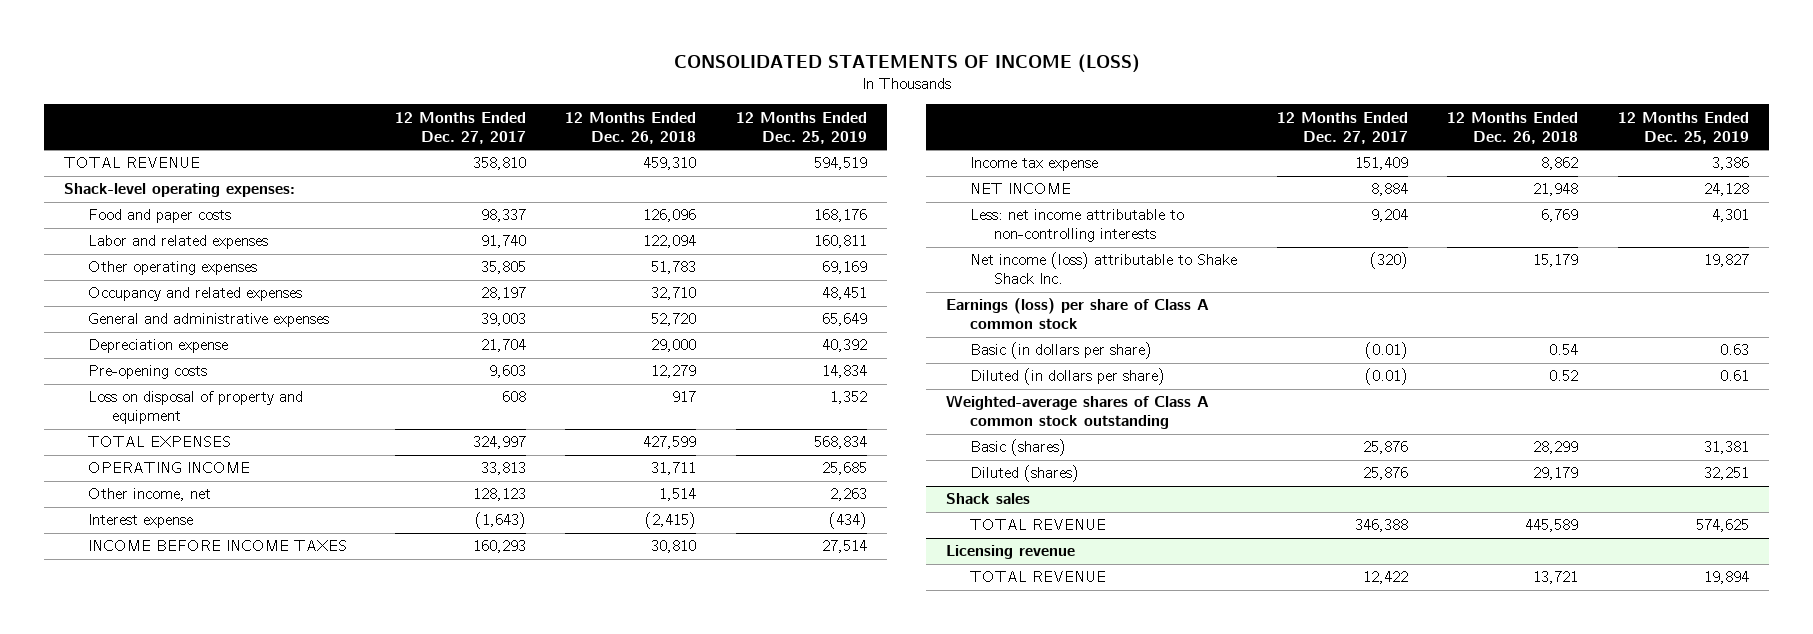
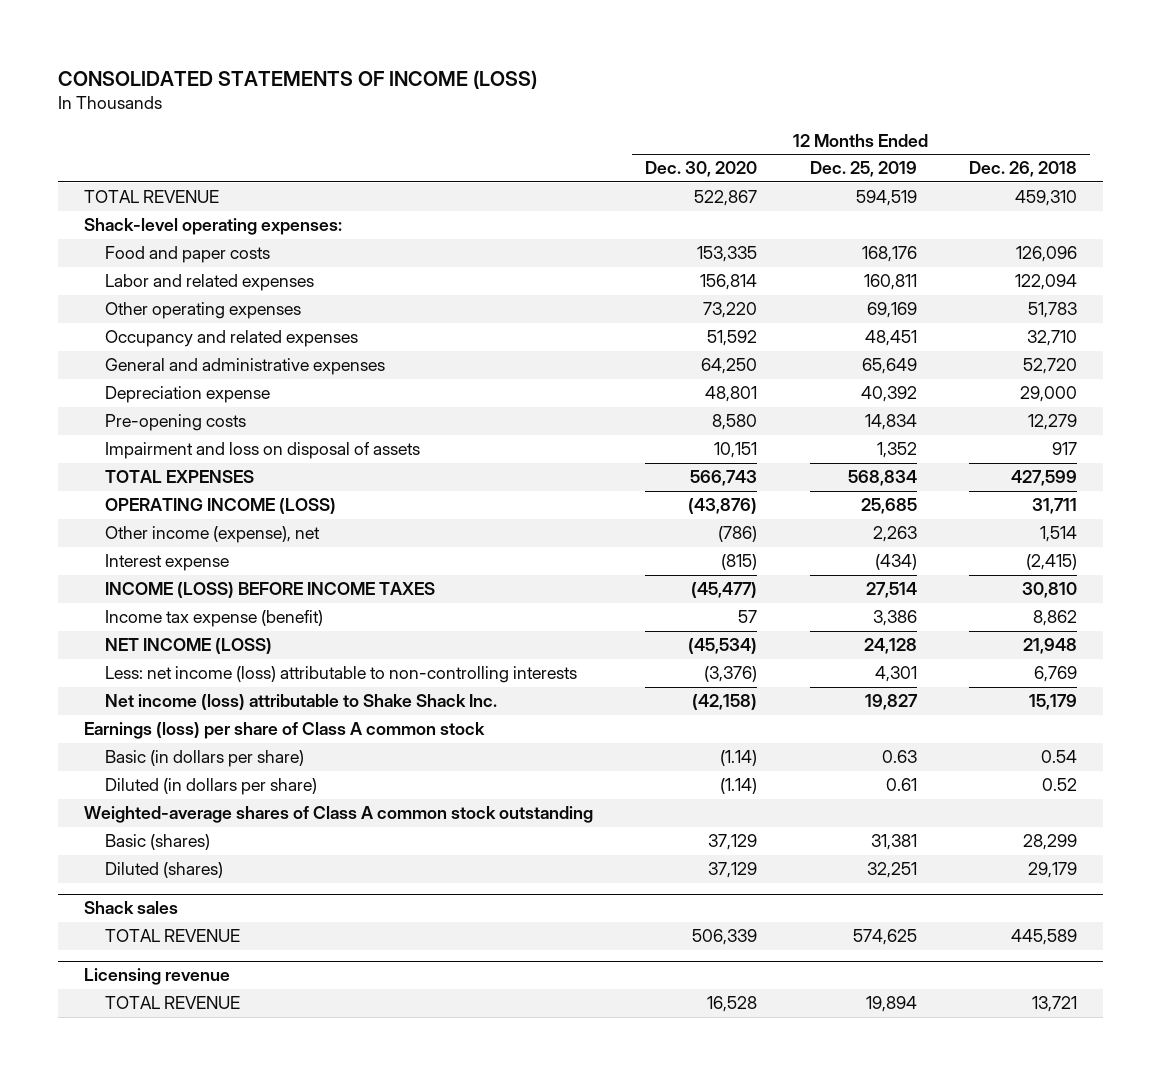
[394,111,526,144] 12 Months Ended Dec. 27, 2017 -> none
none -> [645,161,758,178] Dec. 30, 2020
[87,391,303,425] Loss on disposal of property and equipment -> [105,442,421,460] Impairment and loss on disposal of assets
[87,462,250,474] OPERATING INCOME -> [105,498,337,515] OPERATING INCOME (LOSS)
[87,488,211,502] Other income, net -> [105,526,321,544] Other income (expense), net
[87,540,347,552] INCOME BEFORE INCOME TAXES -> [105,582,436,599] INCOME (LOSS) BEFORE INCOME TAXES
[969,157,1098,172] Income tax expense -> [105,610,324,628] Income tax expense (benefit)
[969,183,1071,195] NET INCOME -> [105,638,273,655] NET INCOME (LOSS)
[969,209,1184,243] Less: net income attributable to non-controlling interests -> [105,666,578,684] Less: net income (loss) attributable to non-controlling interests

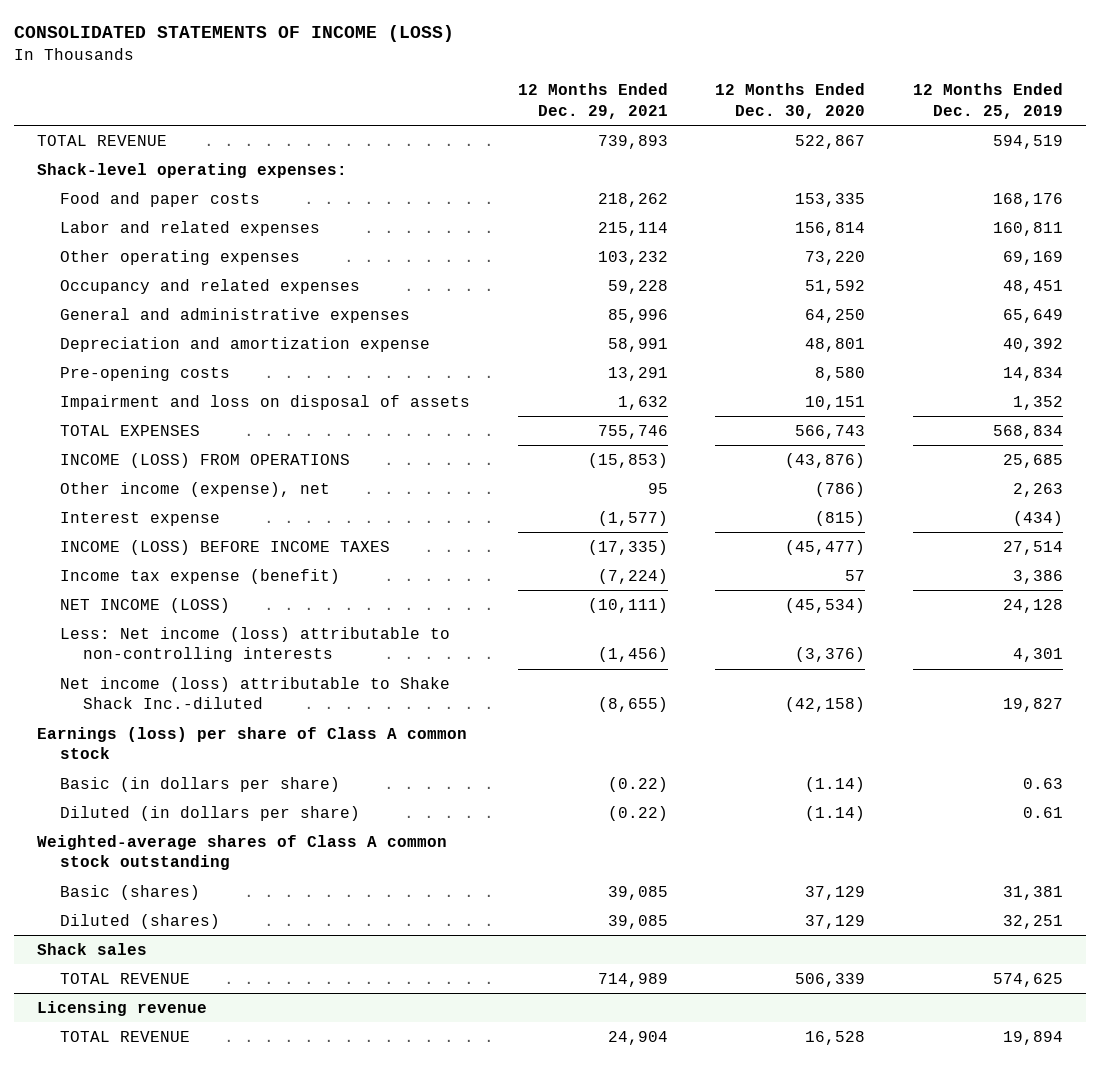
[968,161,1077,178] Dec. 26, 2018 -> none
none -> [517,83,668,119] 12 Months Ended Dec. 29, 2021
[105,386,271,404] Depreciation expense -> [60,336,431,352] Depreciation and amortization expense
[105,498,337,515] OPERATING INCOME (LOSS) -> [60,452,351,468] INCOME (LOSS) FROM OPERATIONS
[105,666,578,684] Less: net income (loss) attributable to non-controlling interests -> [60,626,451,663] Less: Net income (loss) attributable to non-controlling interests
[105,694,498,711] Net income (loss) attributable to Shake Shack Inc. -> [60,676,451,710] Net income (loss) attributable to Shake Shack Inc.-diluted

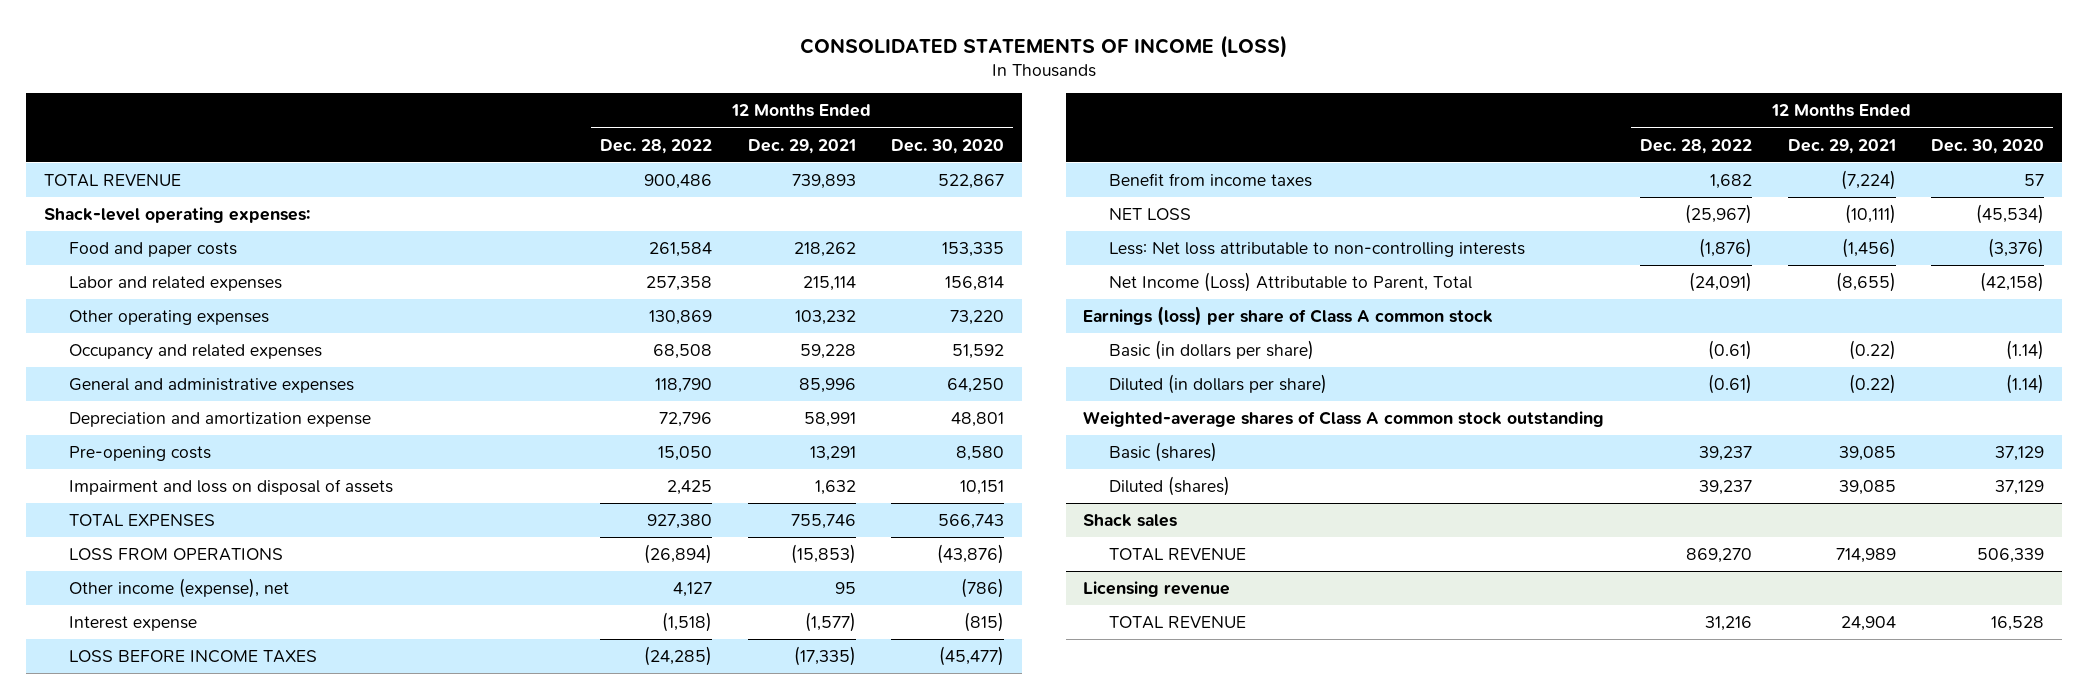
[912,83,1063,119] 12 Months Ended Dec. 25, 2019 -> none
none -> [600,138,713,154] Dec. 28, 2022
[60,452,351,468] INCOME (LOSS) FROM OPERATIONS -> [69,547,284,561] LOSS FROM OPERATIONS
[60,539,391,555] INCOME (LOSS) BEFORE INCOME TAXES -> [69,649,318,663] LOSS BEFORE INCOME TAXES
[60,568,341,584] Income tax expense (benefit) -> [1108,172,1312,187] Benefit from income taxes
[60,597,231,613] NET INCOME (LOSS) -> [1108,207,1191,220] NET LOSS
[60,626,451,663] Less: Net income (loss) attributable to non-controlling interests -> [1108,241,1525,257] Less: Net loss attributable to non-controlling interests
[60,676,451,710] Net income (loss) attributable to Shake Shack Inc.-diluted -> [1108,271,1472,292] Net Income (Loss) Attributable to Parent, Total

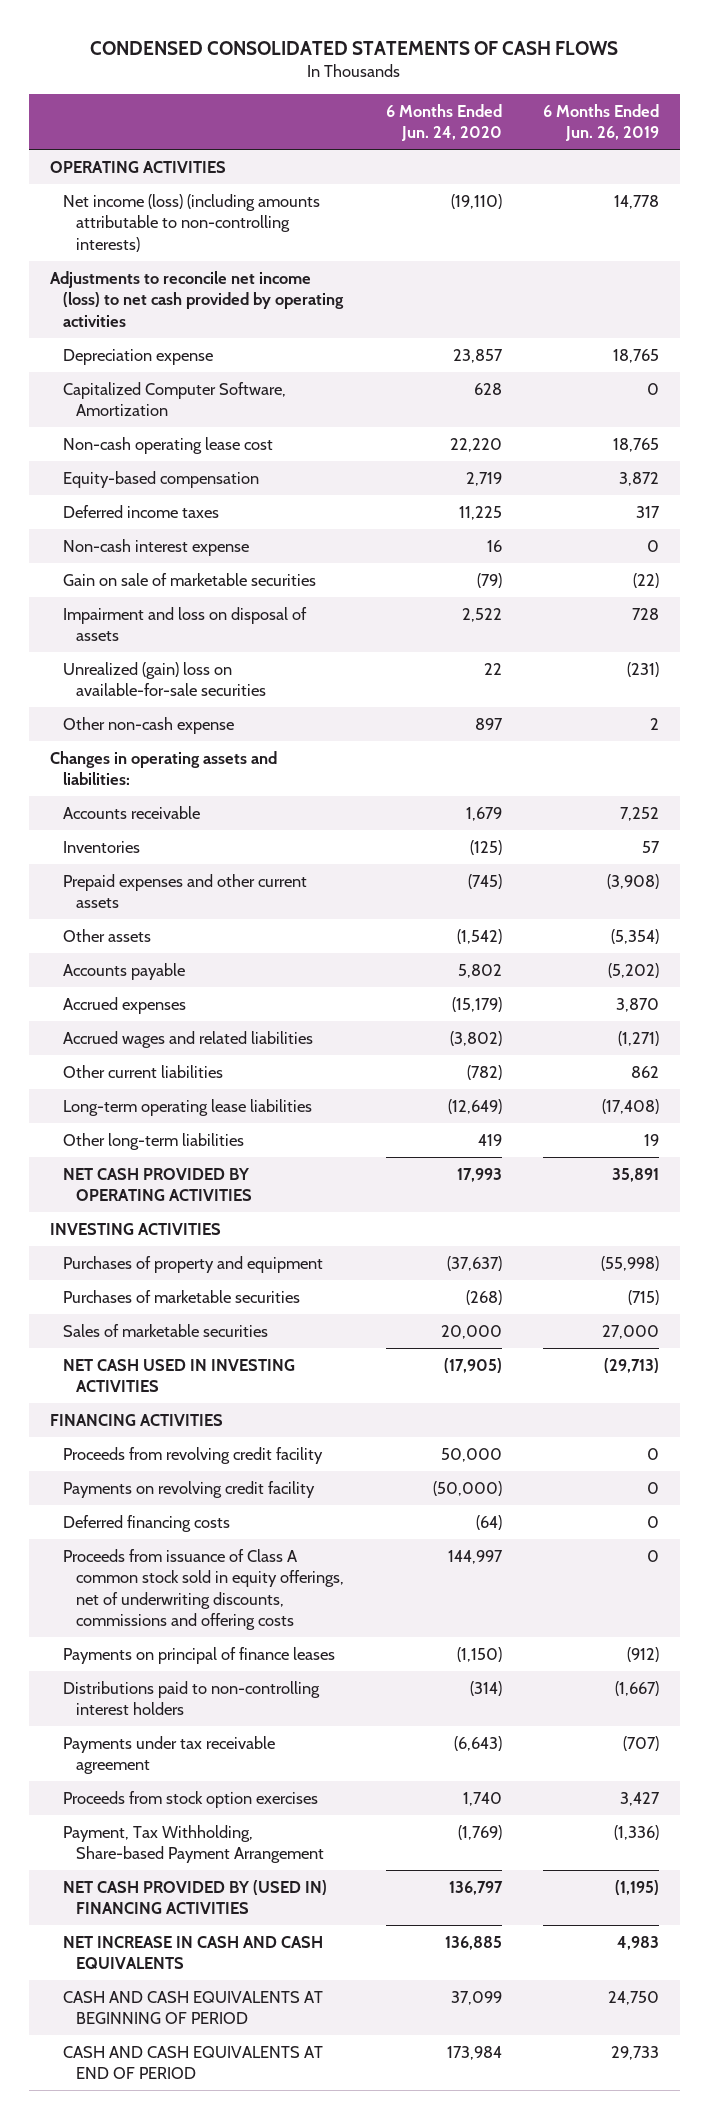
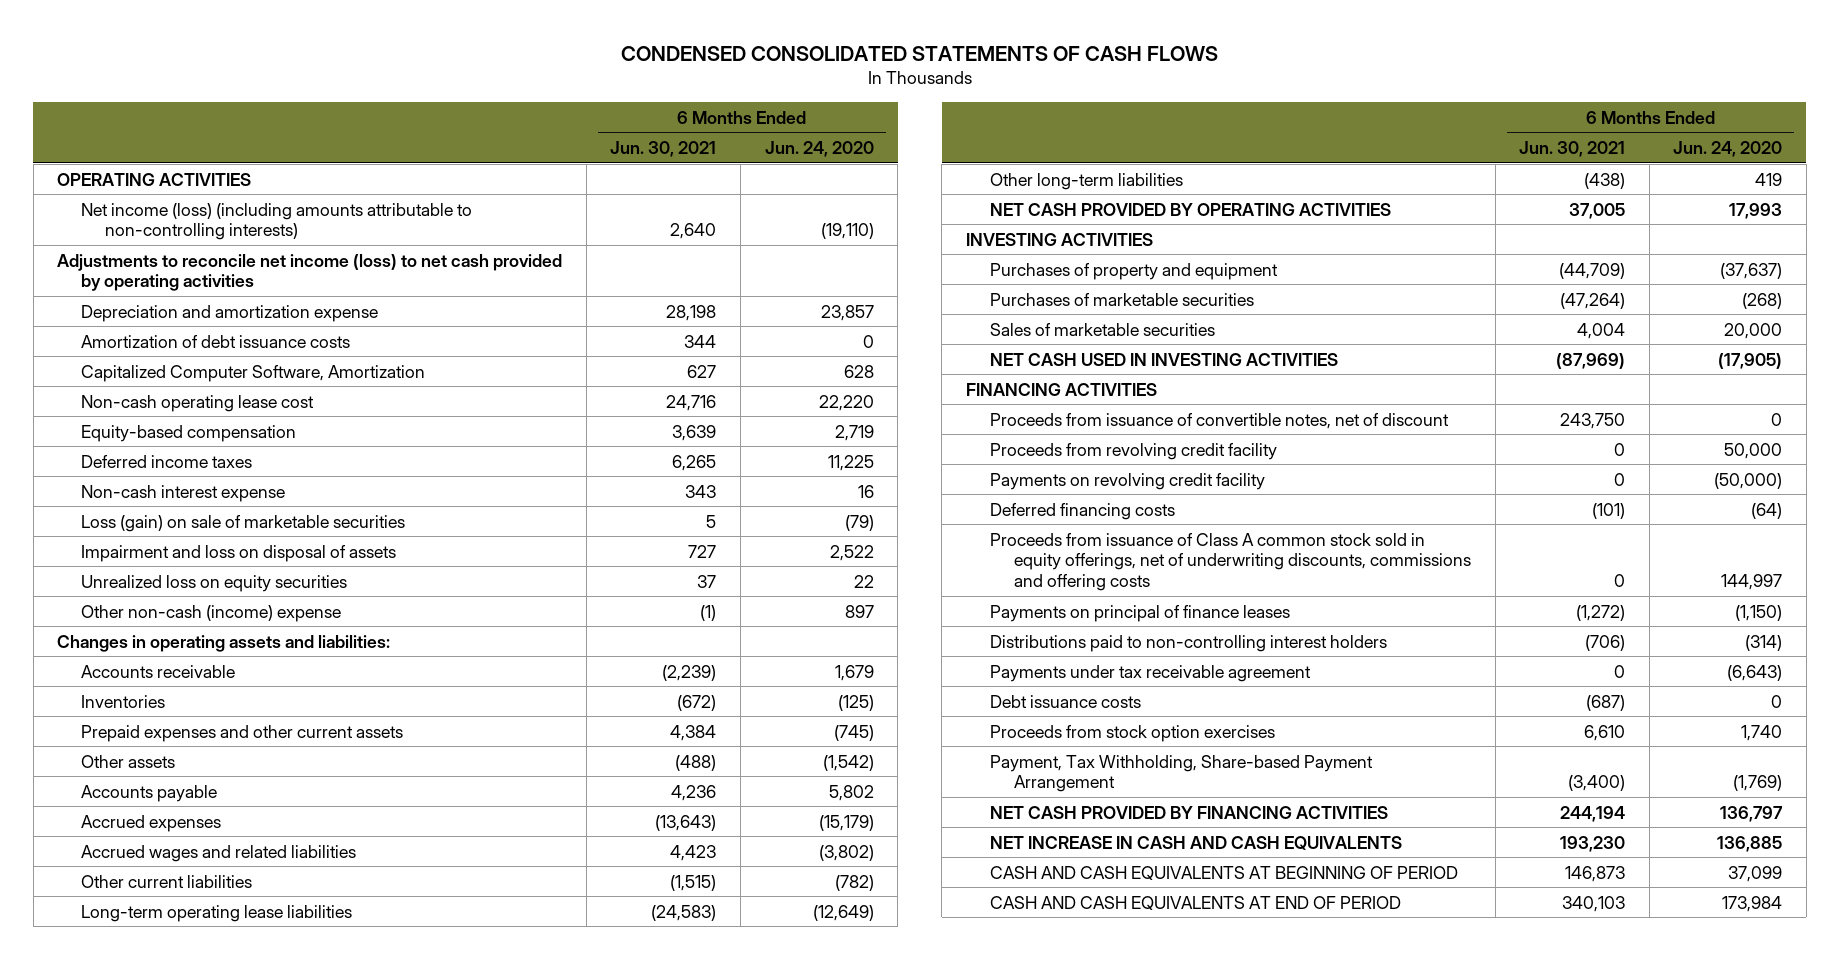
[543,103,660,142] 6 Months Ended Jun. 26, 2019 -> none
none -> [610,141,717,158] Jun. 30, 2021
[62,348,213,365] Depreciation expense -> [81,304,379,322] Depreciation and amortization expense
none -> [81,334,351,348] Amortization of debt issuance costs
[62,572,316,586] Gain on sale of marketable securities -> [81,514,406,532] Loss (gain) on sale of marketable securities
[62,661,267,697] Unrealized (gain) loss on available-for-sale securities -> [81,574,348,592] Unrealized loss on equity securities
[62,716,234,734] Other non-cash expense -> [81,604,342,622] Other non-cash (income) expense
none -> [989,412,1449,429] Proceeds from issuance of convertible notes, net of discount
none -> [989,694,1141,708] Debt issuance costs
[62,1879,327,1915] NET CASH PROVIDED BY (USED IN) FINANCING ACTIVITIES -> [989,805,1388,819] NET CASH PROVIDED BY FINANCING ACTIVITIES

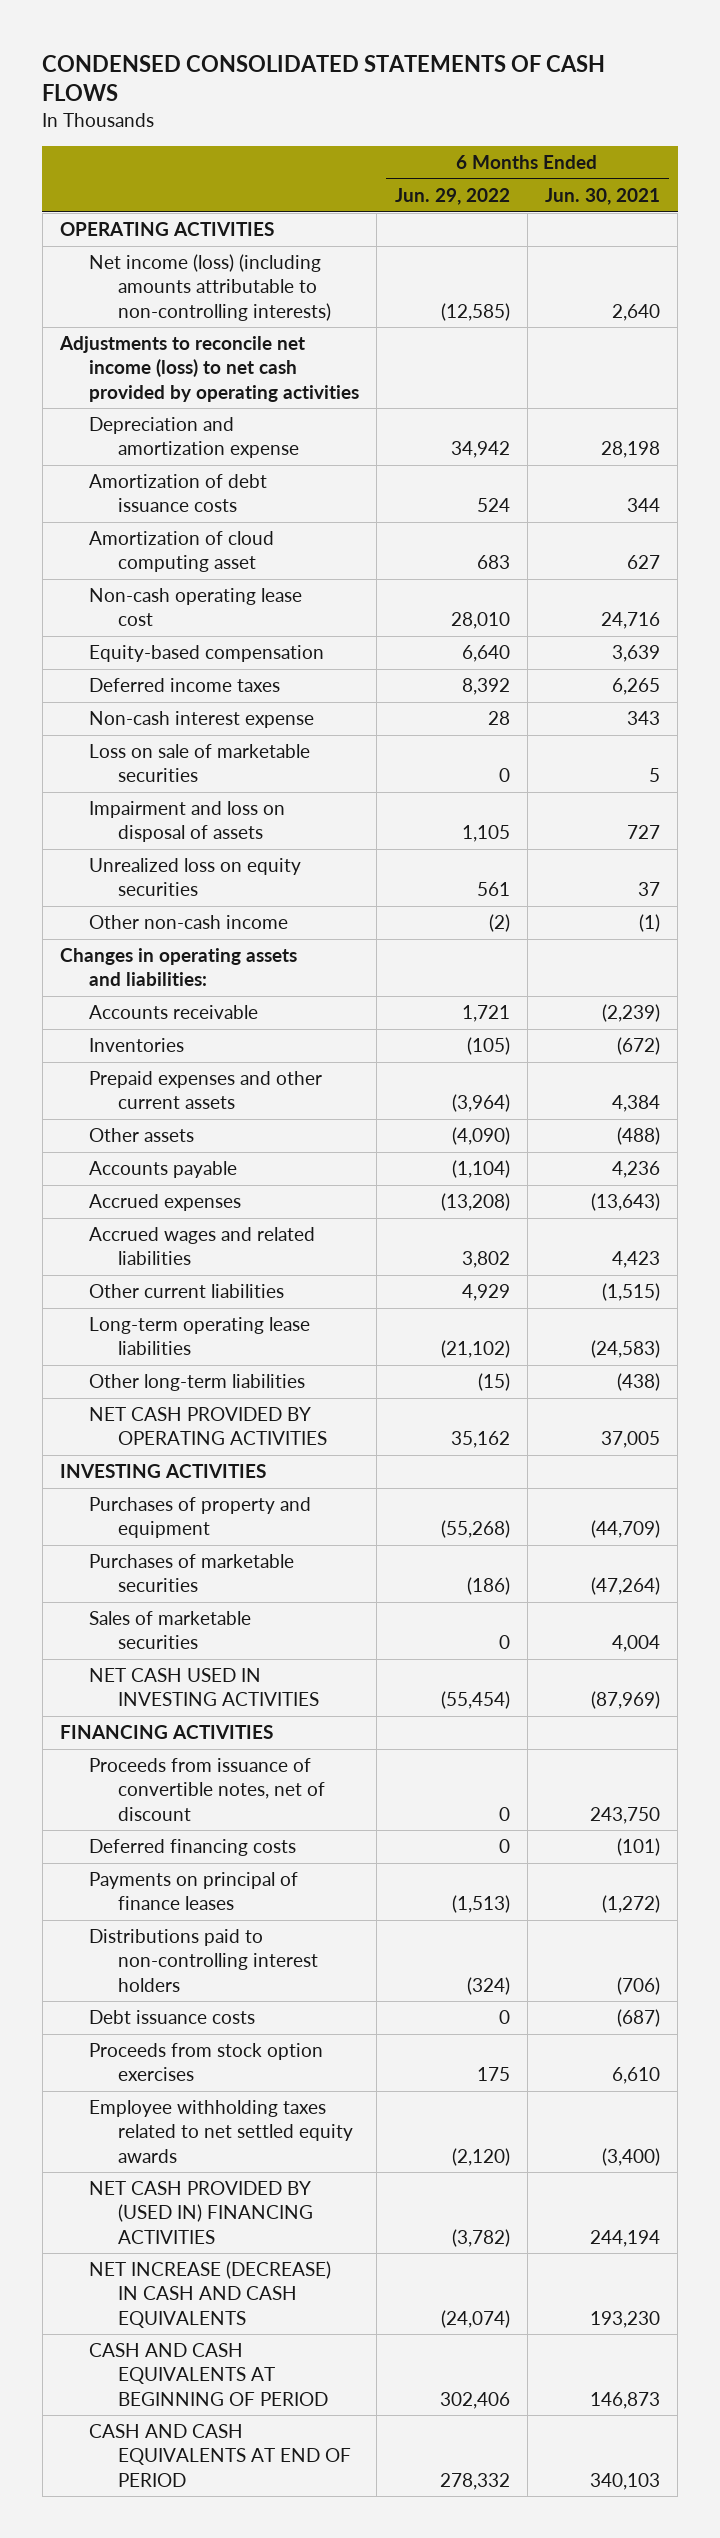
[764,141,874,158] Jun. 24, 2020 -> none
none -> [394,188,510,206] Jun. 29, 2022
[81,364,426,382] Capitalized Computer Software, Amortization -> [88,531,274,573] Amortization of cloud computing asset
[81,514,406,532] Loss (gain) on sale of marketable securities -> [88,744,310,783] Loss on sale of marketable securities
[81,604,342,622] Other non-cash (income) expense -> [88,915,288,930] Other non-cash income
[989,442,1277,460] Proceeds from revolving credit facility -> none
[989,472,1265,490] Payments on revolving credit facility -> none
[989,532,1471,591] Proceeds from issuance of Class A common stock sold in equity offerings, net of underwriting discounts, commissions and offering costs -> none
[989,664,1311,682] Payments under tax receivable agreement -> none
[989,754,1373,793] Payment, Tax Withholding, Share-based Payment Arrangement -> [88,2100,354,2163] Employee withholding taxes related to net settled equity awards
[989,805,1388,819] NET CASH PROVIDED BY FINANCING ACTIVITIES -> [88,2181,314,2244] NET CASH PROVIDED BY (USED IN) FINANCING ACTIVITIES
[989,835,1402,850] NET INCREASE IN CASH AND CASH EQUIVALENTS -> [88,2261,331,2328] NET INCREASE (DECREASE) IN CASH AND CASH EQUIVALENTS

